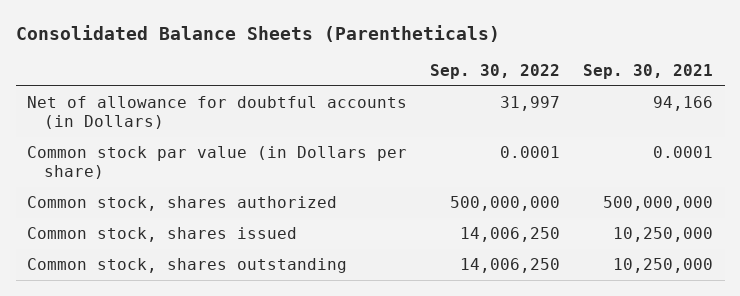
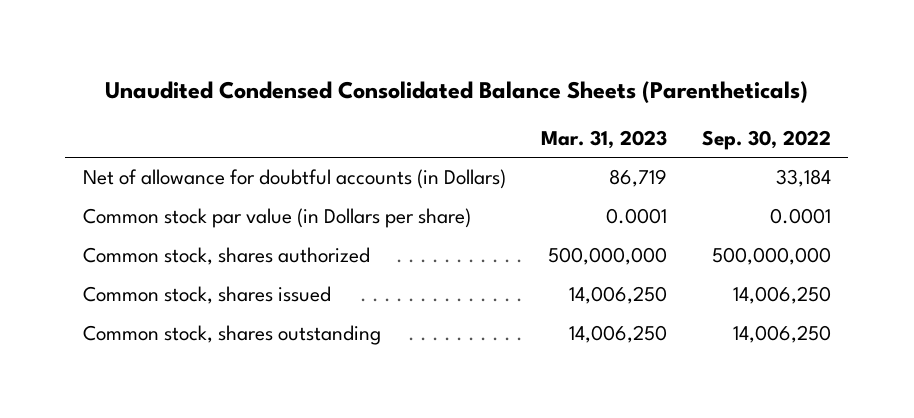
[15,24,500,42] Consolidated Balance Sheets (Parentheticals) -> [104,80,808,103] Unaudited Condensed Consolidated Balance Sheets (Parentheticals)
[583,63,714,79] Sep. 30, 2021 -> none
none -> [540,129,667,149] Mar. 31, 2023
[500,95,561,111] 31,997 -> [775,169,831,188] 33,184

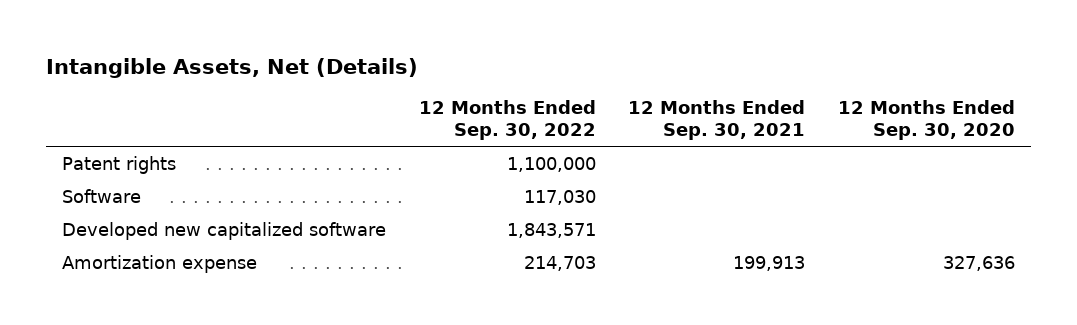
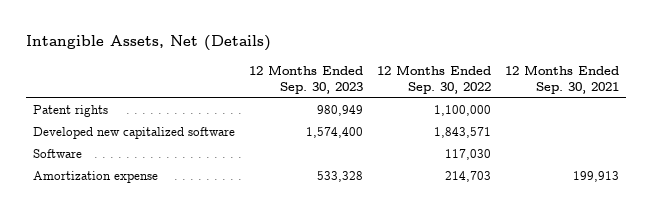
[837,99,1015,141] 12 Months Ended Sep. 30, 2020 -> none
none -> [248,64,363,95] 12 Months Ended Sep. 30, 2023
[62,188,142,203] Software -> [32,149,82,159] Software

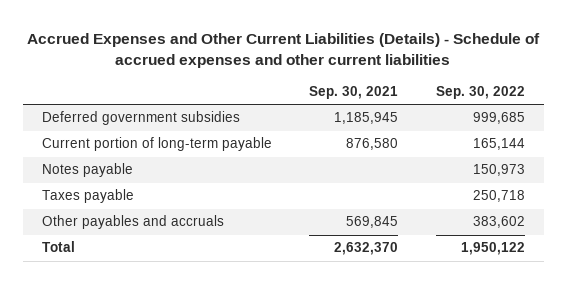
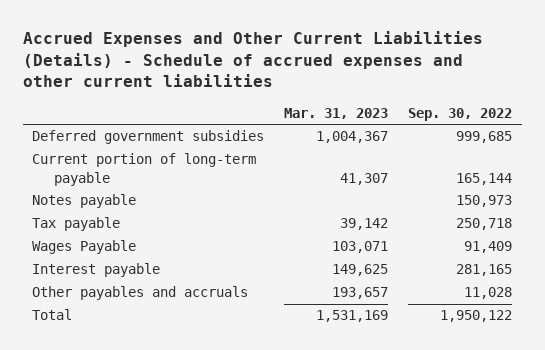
[309,85,399,99] Sep. 30, 2021 -> none
none -> [284,107,389,119] Mar. 31, 2023
[41,189,134,204] Taxes payable -> [32,217,121,232] Tax payable
none -> [32,240,137,255] Wages Payable
none -> [32,263,161,278] Interest payable
[472,216,525,229] 383,602 -> [464,287,513,300] 11,028

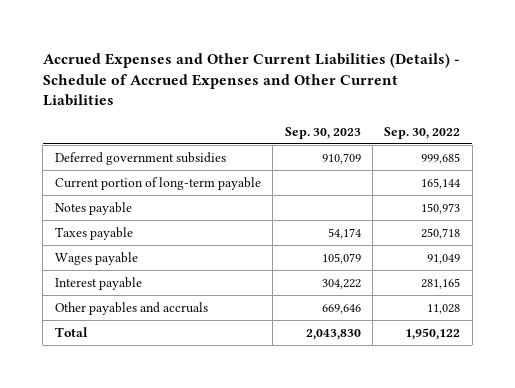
[22,31,483,88] Accrued Expenses and Other Current Liabilities (Details) - Schedule of accrued expenses and other current liabilities -> [42,52,460,107] Accrued Expenses and Other Current Liabilities (Details) - Schedule of Accrued Expenses and Other Current Liabilities
[284,107,389,119] Mar. 31, 2023 -> none
none -> [284,126,361,139] Sep. 30, 2023
[32,217,121,232] Tax payable -> [54,226,133,240] Taxes payable
[32,240,137,255] Wages Payable -> [54,251,138,265] Wages payable
[464,241,513,254] 91,409 -> [427,253,461,264] 91,049

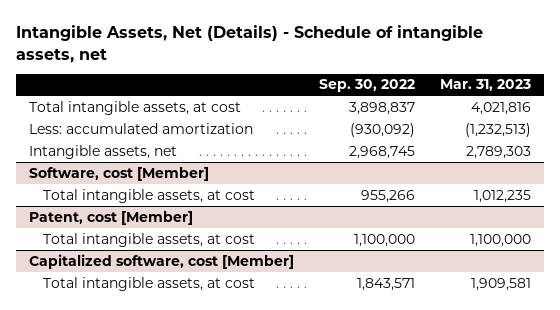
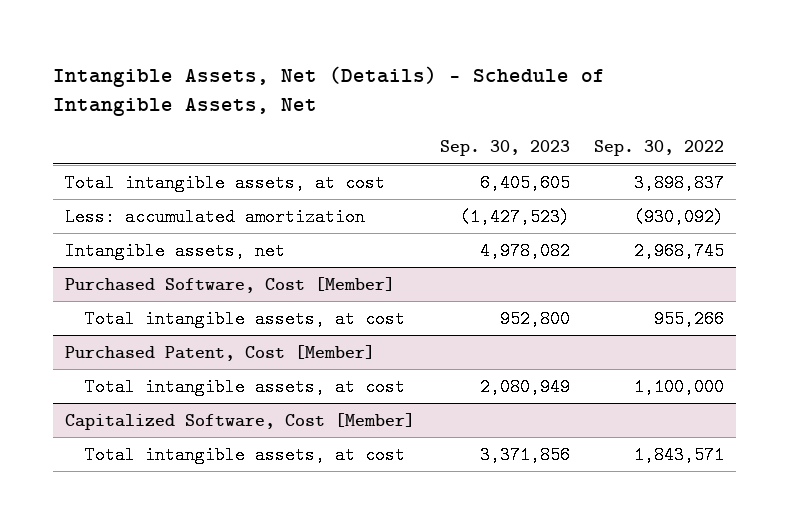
[16,25,484,63] Intangible Assets, Net (Details) - Schedule of intangible assets, net -> [52,65,605,116] Intangible Assets, Net (Details) - Schedule of Intangible Assets, Net
[440,79,532,92] Mar. 31, 2023 -> none
none -> [439,140,570,157] Sep. 30, 2023
[29,166,210,181] Software, cost [Member] -> [65,276,396,293] Purchased Software, Cost [Member]
[29,210,194,225] Patent, cost [Member] -> [65,344,376,361] Purchased Patent, Cost [Member]
[29,253,295,269] Capitalized software, cost [Member] -> [65,412,416,430] Capitalized Software, Cost [Member]

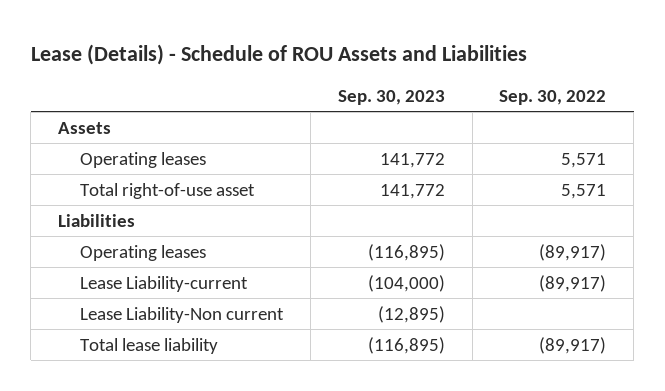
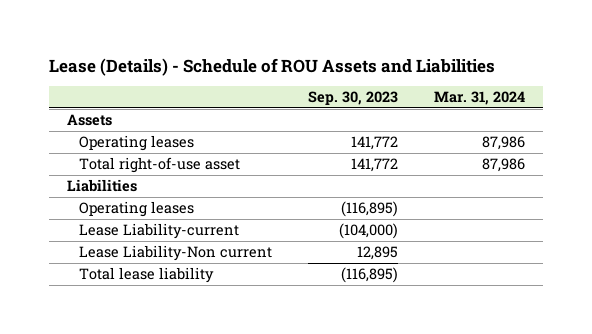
[499,89,607,105] Sep. 30, 2022 -> none
none -> [434,91,526,106] Mar. 31, 2024
[377,305,445,323] (12,895) -> [357,246,399,261] 12,895

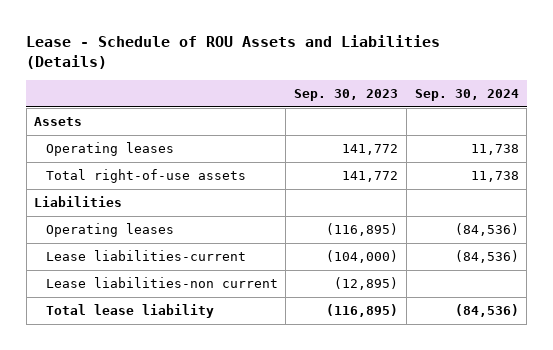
[48,57,495,76] Lease (Details) - Schedule of ROU Assets and Liabilities -> [26,34,441,70] Lease - Schedule of ROU Assets and Liabilities (Details)
[434,91,526,106] Mar. 31, 2024 -> none
none -> [414,89,519,102] Sep. 30, 2024
[78,157,240,174] Total right-of-use asset -> [45,169,246,184] Total right-of-use assets
[78,223,239,240] Lease Liability-current -> [45,250,246,262] Lease liabilities-current
[78,245,272,262] Lease Liability-Non current -> [45,277,278,289] Lease liabilities-non current
[357,246,399,261] 12,895 -> [334,277,399,291] (12,895)

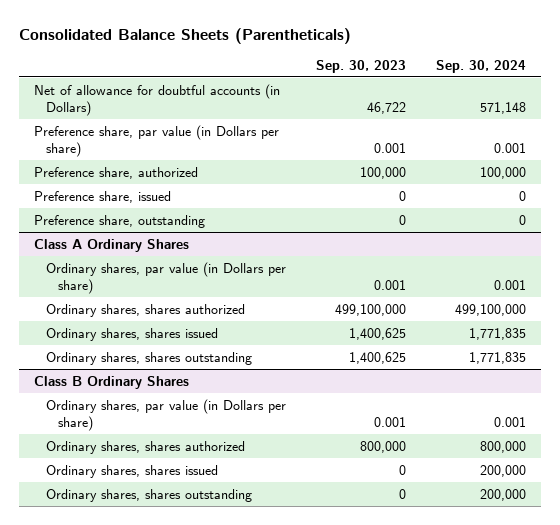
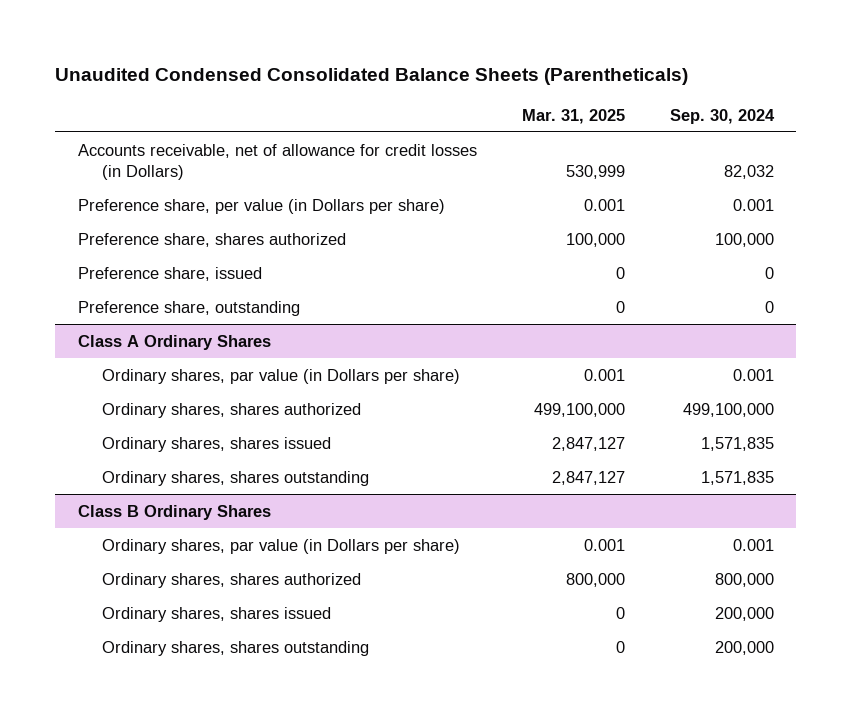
[18,27,351,44] Consolidated Balance Sheets (Parentheticals) -> [55,68,689,86] Unaudited Condensed Consolidated Balance Sheets (Parentheticals)
[316,59,407,73] Sep. 30, 2023 -> none
none -> [521,108,625,124] Mar. 31, 2025
[33,83,280,116] Net of allowance for doubtful accounts (in Dollars) -> [77,143,477,180] Accounts receivable, net of allowance for credit losses (in Dollars)
[480,101,527,114] 571,148 -> [723,164,774,179] 82,032
[33,124,279,157] Preference share, par value (in Dollars per share) -> [77,198,445,214] Preference share, per value (in Dollars per share)
[33,166,198,179] Preference share, authorized -> [77,232,346,247] Preference share, shares authorized
[469,327,527,340] 1,771,835 -> [700,436,774,451] 1,571,835
[469,351,527,364] 1,771,835 -> [700,470,774,485] 1,571,835

